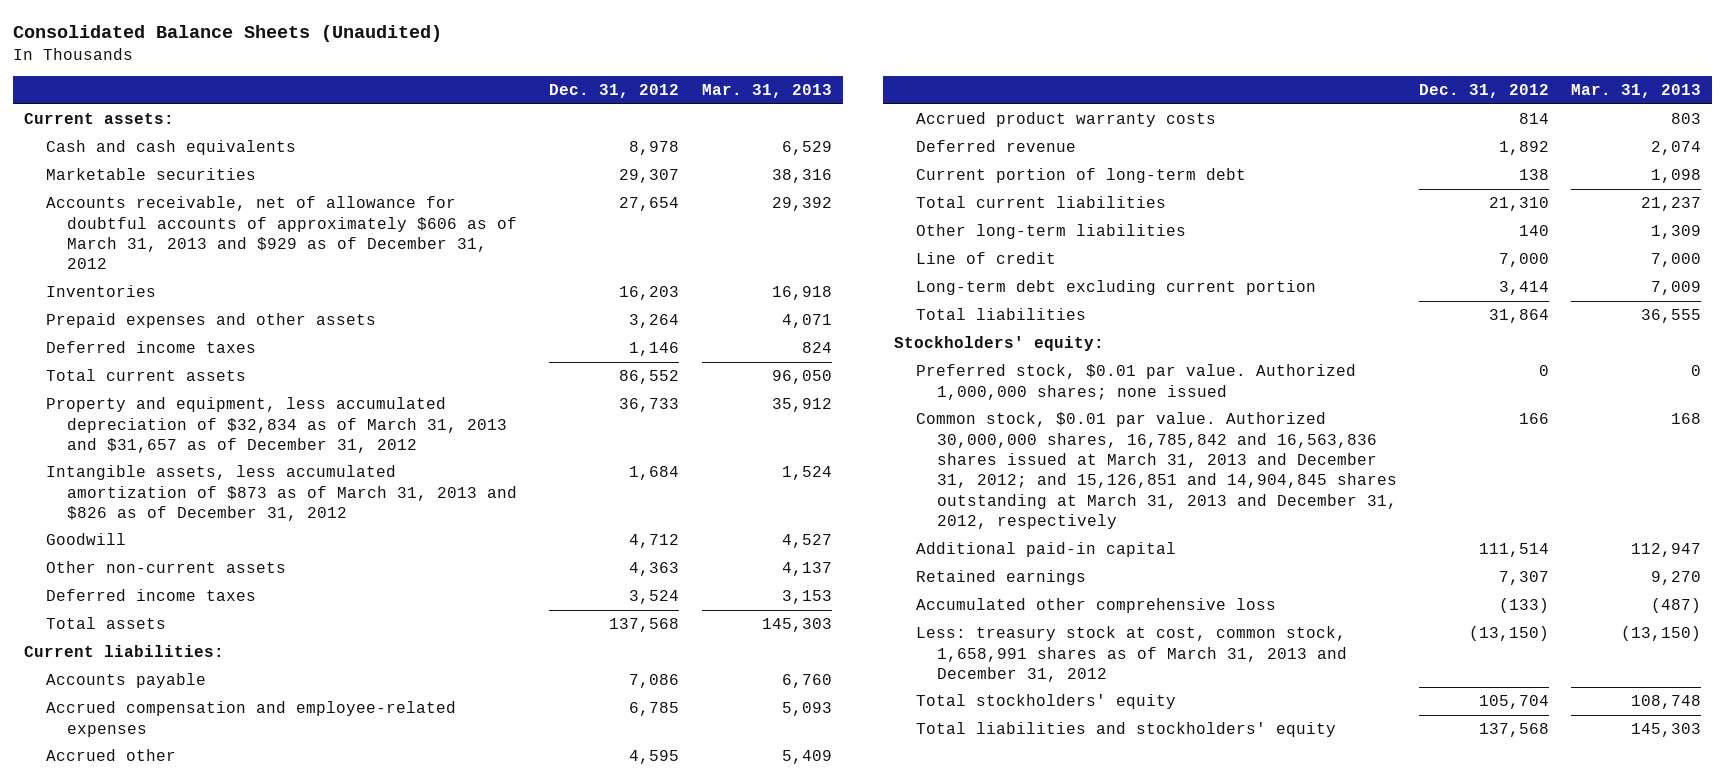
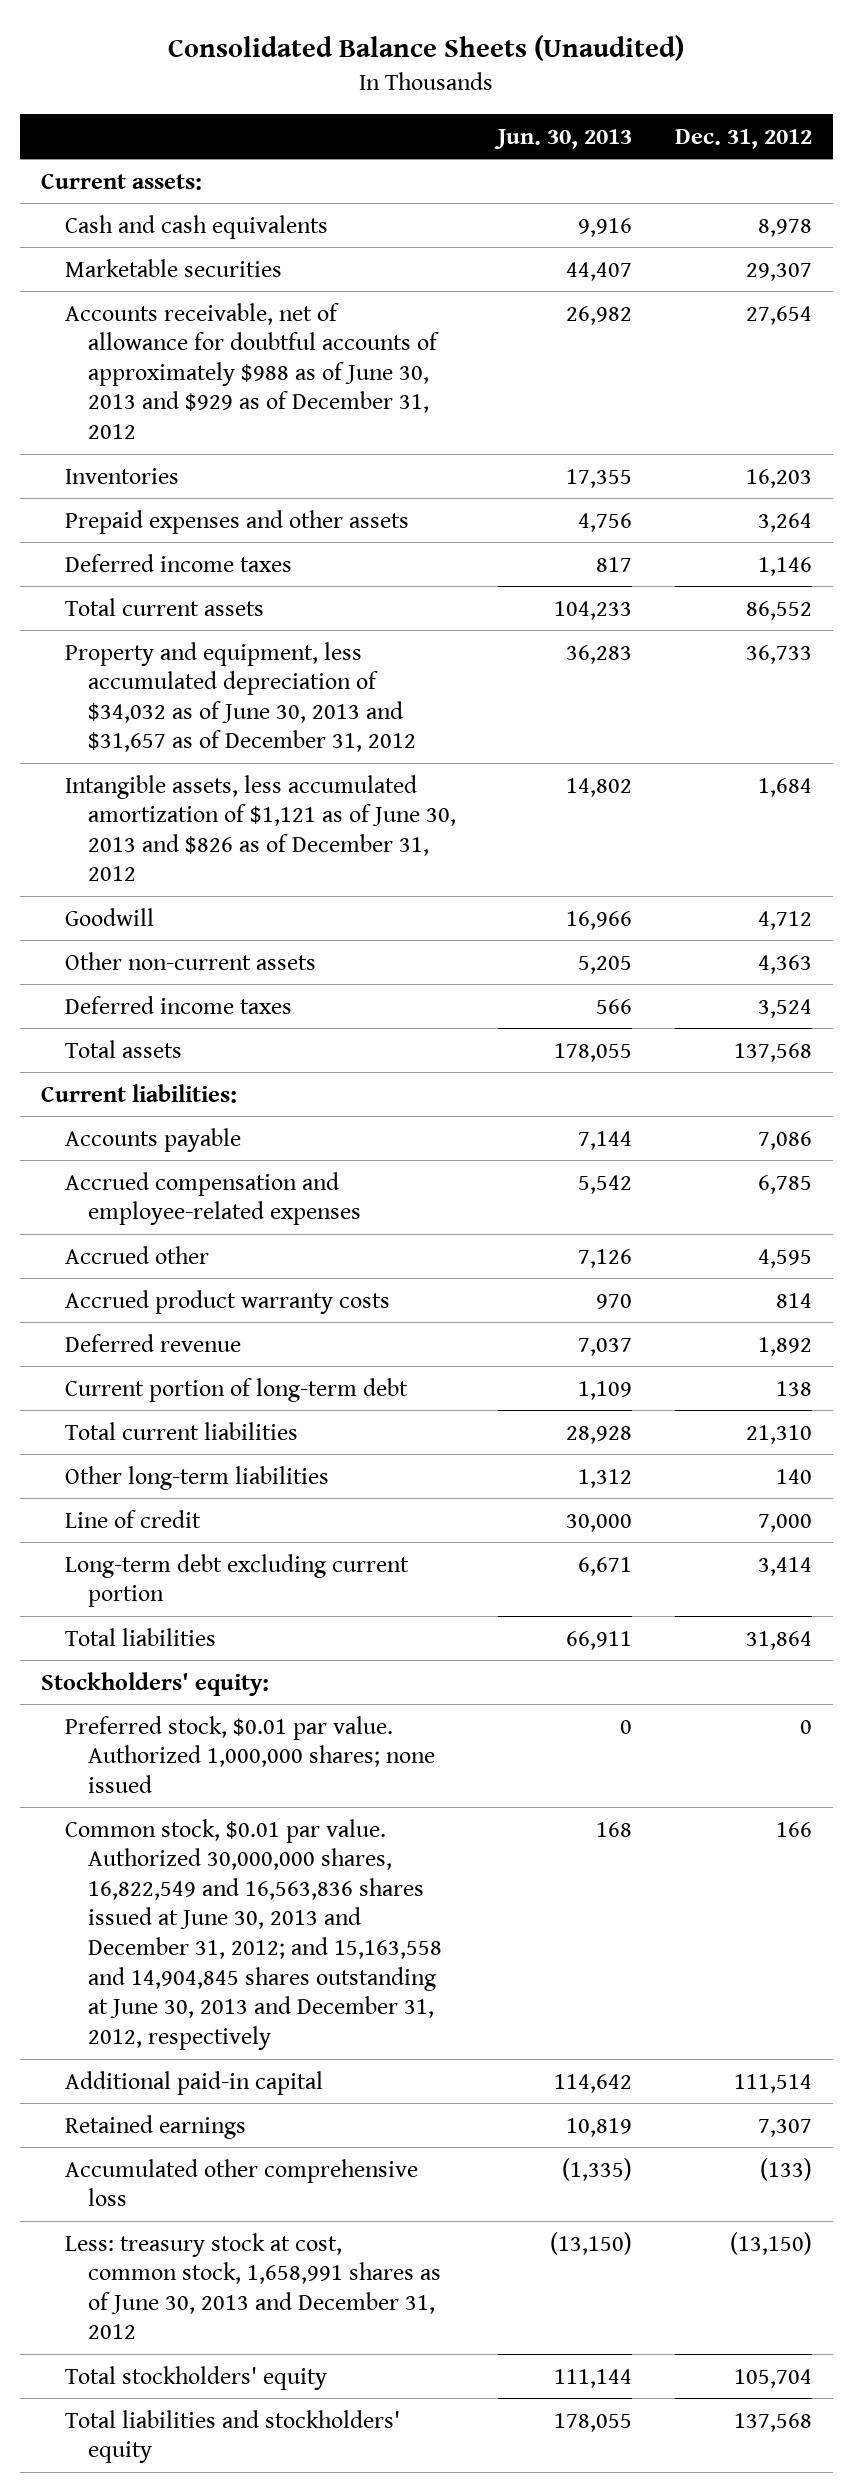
[701,84,832,99] Mar. 31, 2013 -> none
none -> [494,128,633,149] Jun. 30, 2013
[45,196,518,270] Accounts receivable, net of allowance for doubtful accounts of approximately $606 as of March 31, 2013 and $929 as of December 31, 2012 -> [64,302,440,440] Accounts receivable, net of allowance for doubtful accounts of approximately $988 as of June 30, 2013 and $929 as of December 31, 2012
[45,397,508,453] Property and equipment, less accumulated depreciation of $32,834 as of March 31, 2013 and $31,657 as of December 31, 2012 -> [64,641,417,753] Property and equipment, less accumulated depreciation of $34,032 as of June 30, 2013 and $31,657 as of December 31, 2012
[45,465,518,521] Intangible assets, less accumulated amortization of $873 as of March 31, 2013 and $826 as of December 31, 2012 -> [64,774,457,882] Intangible assets, less accumulated amortization of $1,121 as of June 30, 2013 and $826 as of December 31, 2012
[915,412,1398,530] Common stock, $0.01 par value. Authorized 30,000,000 shares, 16,785,842 and 16,563,836 shares issued at March 31, 2013 and December 31, 2012; and 15,126,851 and 14,904,845 shares outstanding at March 31, 2013 and December 31, 2012, respectively -> [64,1818,443,2051] Common stock, $0.01 par value. Authorized 30,000,000 shares, 16,822,549 and 16,563,836 shares issued at June 30, 2013 and December 31, 2012; and 15,163,558 and 14,904,845 shares outstanding at June 30, 2013 and December 31, 2012, respectively
[915,626,1348,682] Less: treasury stock at cost, common stock, 1,658,991 shares as of March 31, 2013 and December 31, 2012 -> [64,2232,442,2340] Less: treasury stock at cost, common stock, 1,658,991 shares as of June 30, 2013 and December 31, 2012

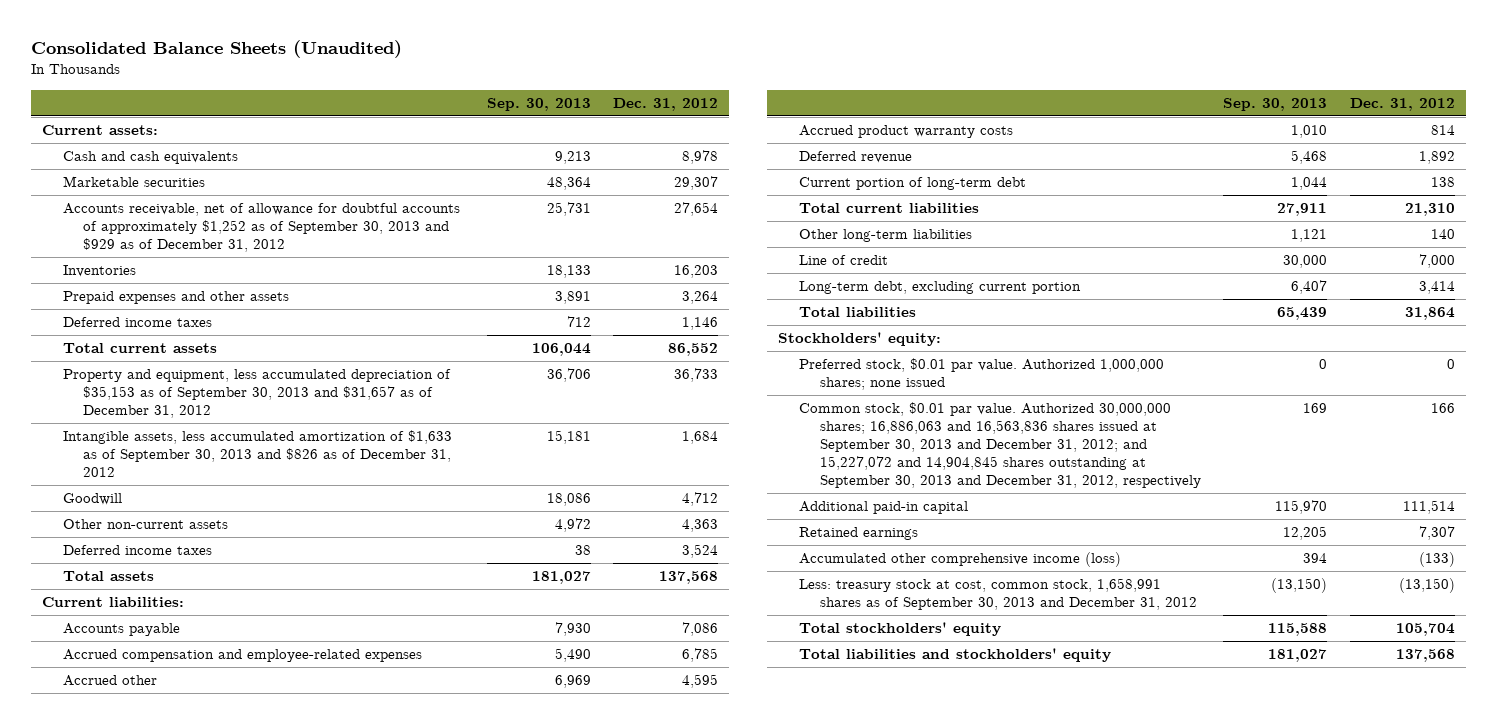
[494,128,633,149] Jun. 30, 2013 -> none
none -> [486,97,591,111] Sep. 30, 2013
[64,302,440,440] Accounts receivable, net of allowance for doubtful accounts of approximately $988 as of June 30, 2013 and $929 as of December 31, 2012 -> [62,203,460,253] Accounts receivable, net of allowance for doubtful accounts of approximately $1,252 as of September 30, 2013 and $929 as of December 31, 2012
[64,641,417,753] Property and equipment, less accumulated depreciation of $34,032 as of June 30, 2013 and $31,657 as of December 31, 2012 -> [62,369,451,419] Property and equipment, less accumulated depreciation of $35,153 as of September 30, 2013 and $31,657 as of December 31, 2012
[64,774,457,882] Intangible assets, less accumulated amortization of $1,121 as of June 30, 2013 and $826 as of December 31, 2012 -> [62,430,452,478] Intangible assets, less accumulated amortization of $1,633 as of September 30, 2013 and $826 as of December 31, 2012
[64,1553,409,1608] Long-term debt excluding current portion -> [798,281,1081,295] Long-term debt, excluding current portion
[64,1818,443,2051] Common stock, $0.01 par value. Authorized 30,000,000 shares, 16,822,549 and 16,563,836 shares issued at June 30, 2013 and December 31, 2012; and 15,163,558 and 14,904,845 shares outstanding at June 30, 2013 and December 31, 2012, respectively -> [798,402,1201,489] Common stock, $0.01 par value. Authorized 30,000,000 shares; 16,886,063 and 16,563,836 shares issued at September 30, 2013 and December 31, 2012; and 15,227,072 and 14,904,845 shares outstanding at September 30, 2013 and December 31, 2012, respectively
[64,2158,418,2207] Accumulated other comprehensive loss -> [798,552,1121,568] Accumulated other comprehensive income (loss)
[64,2232,442,2340] Less: treasury stock at cost, common stock, 1,658,991 shares as of June 30, 2013 and December 31, 2012 -> [798,578,1197,611] Less: treasury stock at cost, common stock, 1,658,991 shares as of September 30, 2013 and December 31, 2012

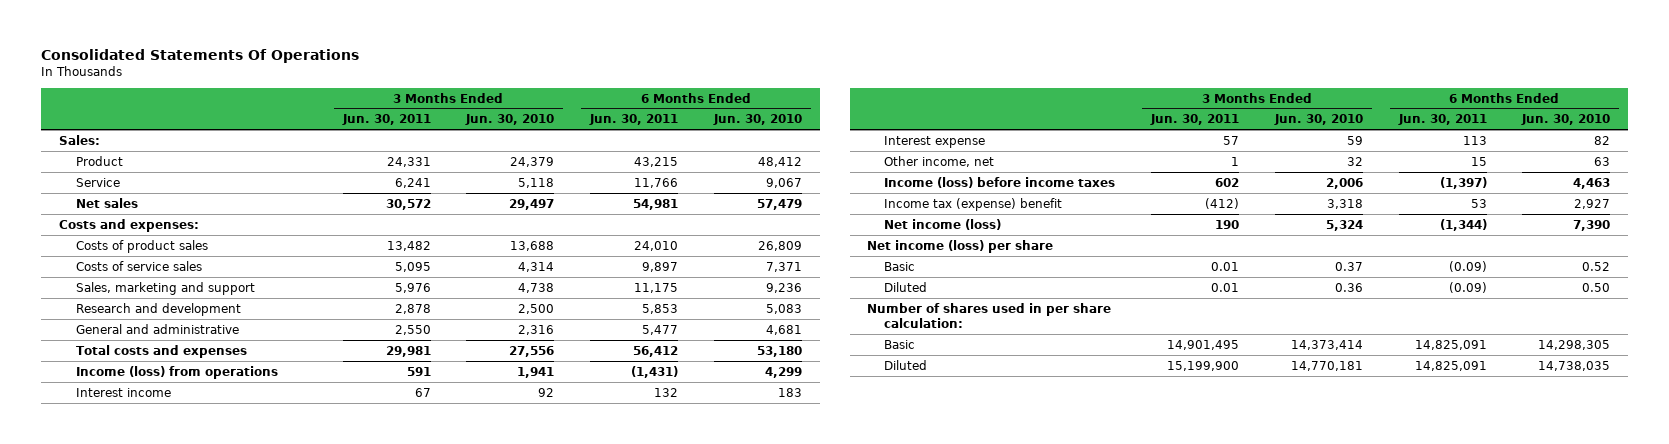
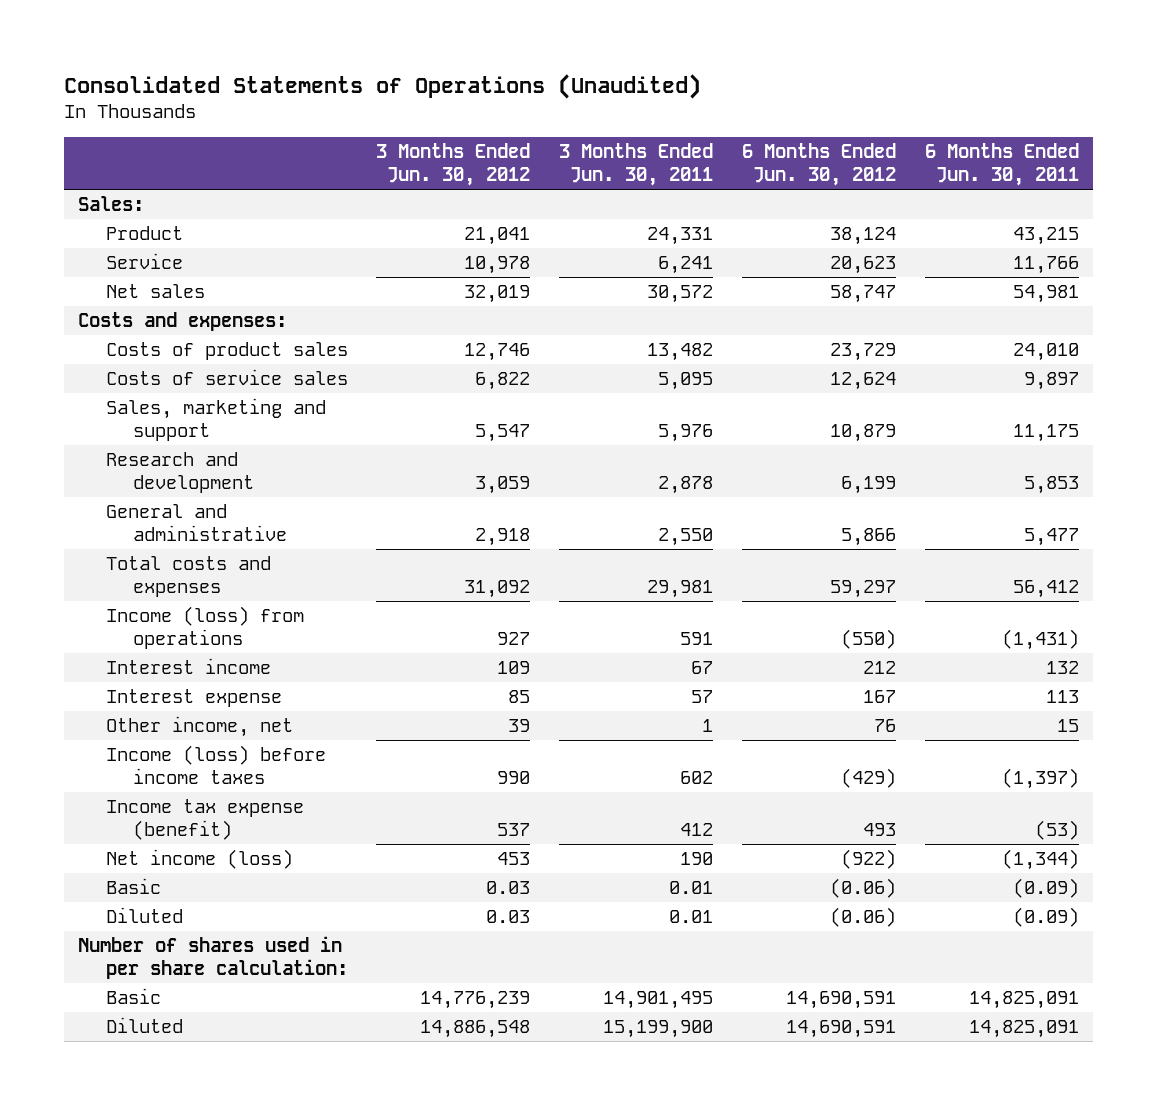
[41,48,360,63] Consolidated Statements Of Operations -> [63,73,701,99] Consolidated Statements of Operations (Unaudited)
[465,114,555,126] Jun. 30, 2010 -> none
[712,114,802,126] Jun. 30, 2010 -> none
none -> [376,142,531,187] 3 Months Ended Jun. 30, 2012
none -> [741,142,896,187] 6 Months Ended Jun. 30, 2012
[884,197,1063,211] Income tax (expense) benefit -> [105,799,304,841] Income tax expense (benefit)
[1205,197,1240,209] (412) -> [680,823,714,837] 412
[1470,198,1487,208] 53 -> [1034,820,1079,841] (53)
[867,239,1054,253] Net income (loss) per share -> none

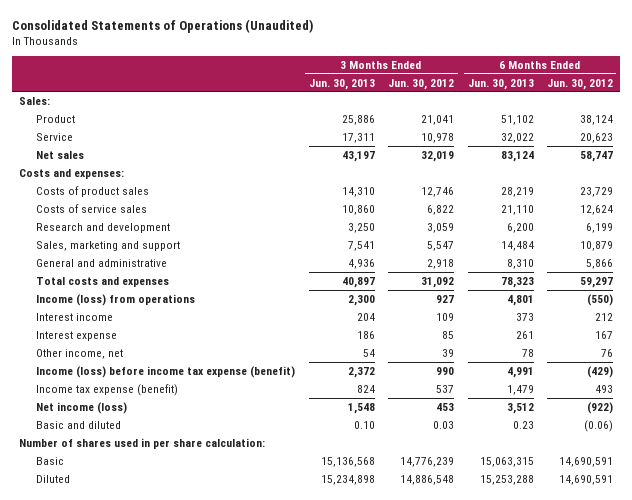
[559,142,714,187] 3 Months Ended Jun. 30, 2011 -> none
[924,142,1079,187] 6 Months Ended Jun. 30, 2011 -> none
none -> [308,78,375,90] Jun. 30, 2013
none -> [467,78,534,90] Jun. 30, 2013
[105,398,326,442] Sales, marketing and support -> [36,240,181,251] Sales, marketing and support
[105,745,326,785] Income (loss) before income taxes -> [36,365,296,378] Income (loss) before income tax expense (benefit)
[105,878,161,895] Basic -> none
[105,907,183,924] Diluted -> none
none -> [36,420,122,429] Basic and diluted

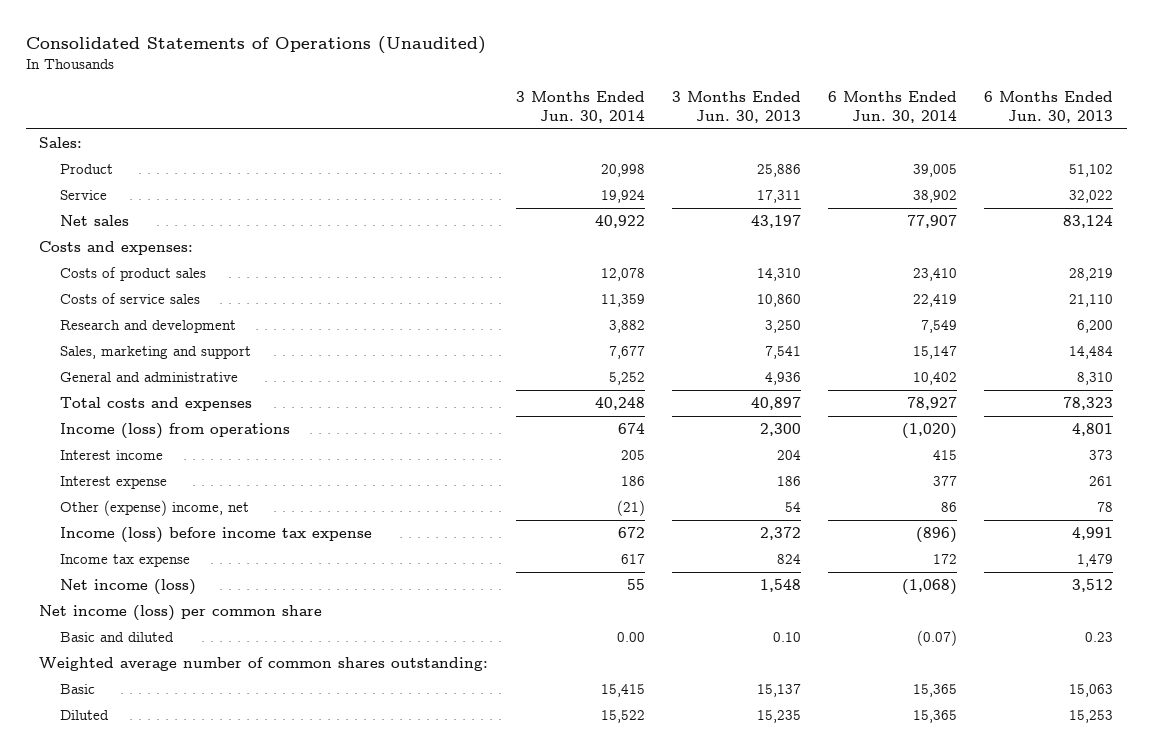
[388,78,455,90] Jun. 30, 2012 -> none
[547,78,614,90] Jun. 30, 2012 -> none
none -> [515,90,645,124] 3 Months Ended Jun. 30, 2014
none -> [828,90,958,124] 6 Months Ended Jun. 30, 2014
[36,348,124,359] Other income, net -> [59,499,249,516] Other (expense) income, net
[36,365,296,378] Income (loss) before income tax expense (benefit) -> [59,526,372,543] Income (loss) before income tax expense
[36,383,179,396] Income tax expense (benefit) -> [59,553,190,567] Income tax expense
none -> [39,604,323,621] Net income (loss) per common share
[18,437,265,449] Number of shares used in per share calculation: -> [39,656,489,671] Weighted average number of common shares outstanding:
[320,456,375,467] 15,136,568 -> [756,683,801,697] 15,137
[479,456,534,467] 15,063,315 -> [1069,683,1114,697] 15,063
[320,474,375,485] 15,234,898 -> [756,709,801,723] 15,235
[479,474,534,485] 15,253,288 -> [1069,709,1114,723] 15,253

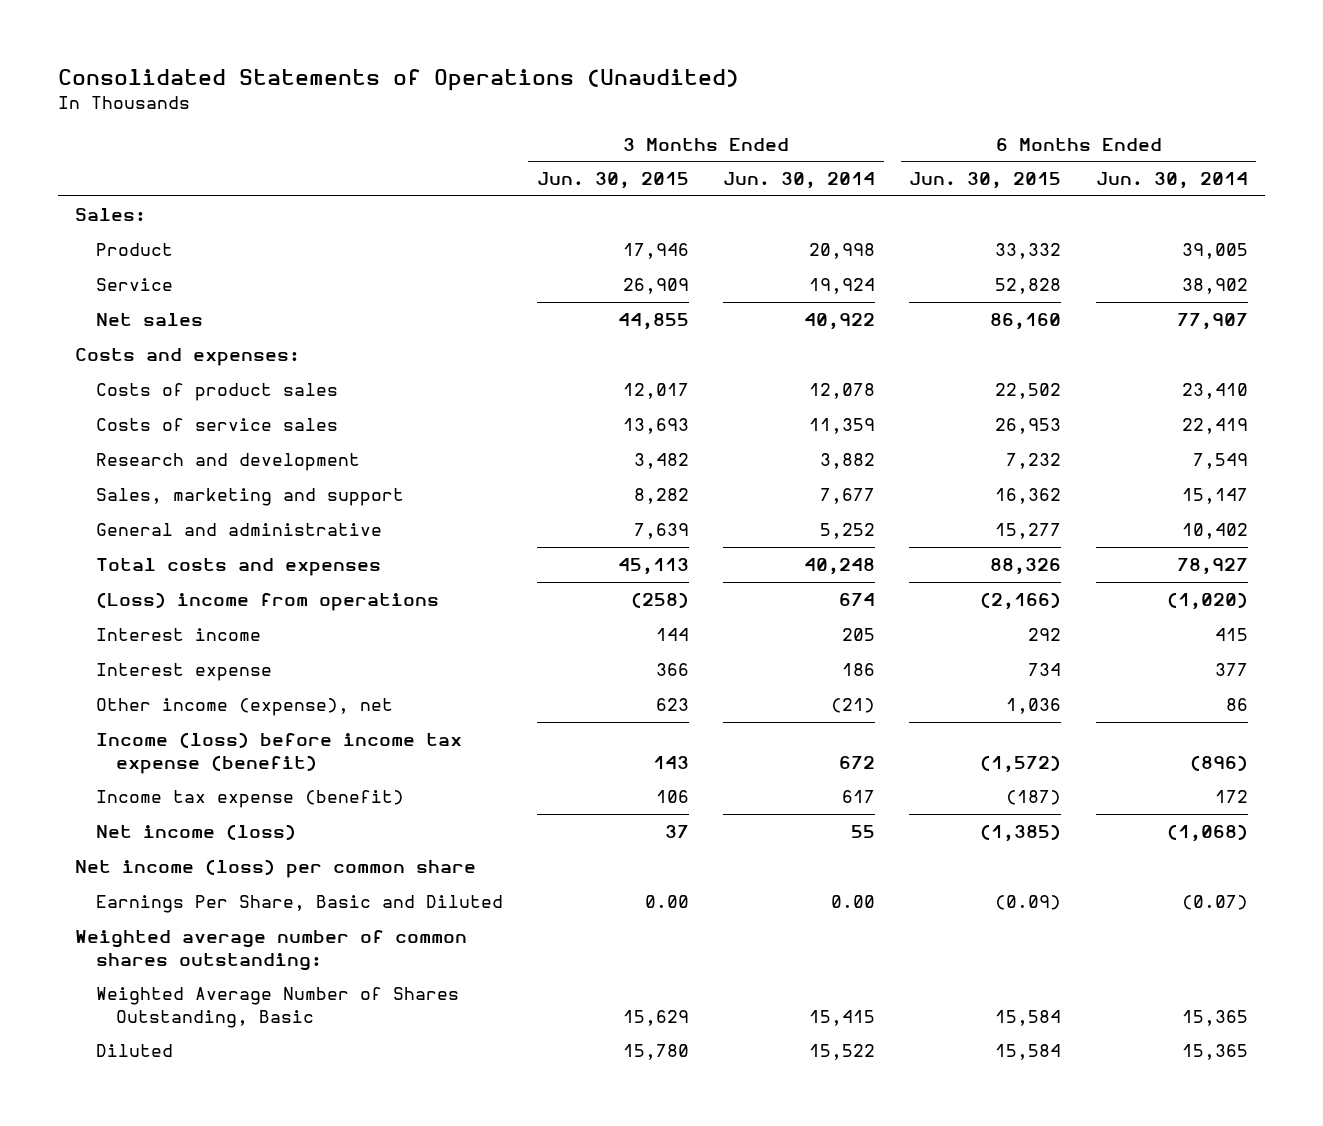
[671,90,801,124] 3 Months Ended Jun. 30, 2013 -> none
[984,90,1114,124] 6 Months Ended Jun. 30, 2013 -> none
none -> [536,172,689,190] Jun. 30, 2015
none -> [909,172,1062,190] Jun. 30, 2015
[59,422,290,439] Income (loss) from operations -> [95,592,439,612] (Loss) income from operations
[59,499,249,516] Other (expense) income, net -> [95,698,393,717] Other income (expense), net
[59,526,372,543] Income (loss) before income tax expense -> [95,732,462,774] Income (loss) before income tax expense (benefit)
[59,553,190,567] Income tax expense -> [95,790,404,809] Income tax expense (benefit)
[59,631,174,642] Basic and diluted -> [95,895,503,914] Earnings Per Share, Basic and Diluted
[59,683,95,694] Basic -> [95,987,459,1028] Weighted Average Number of Shares Outstanding, Basic

